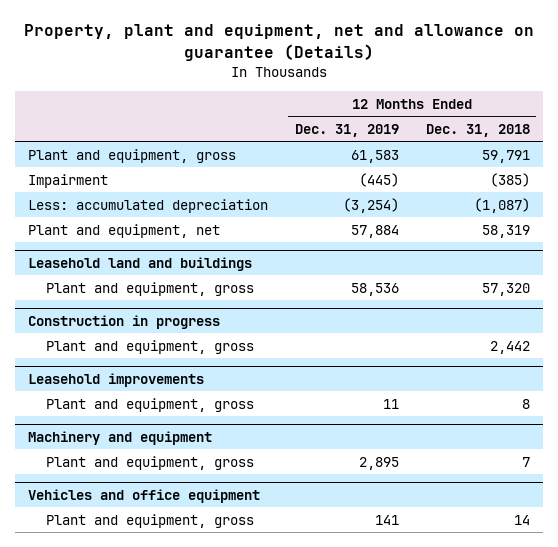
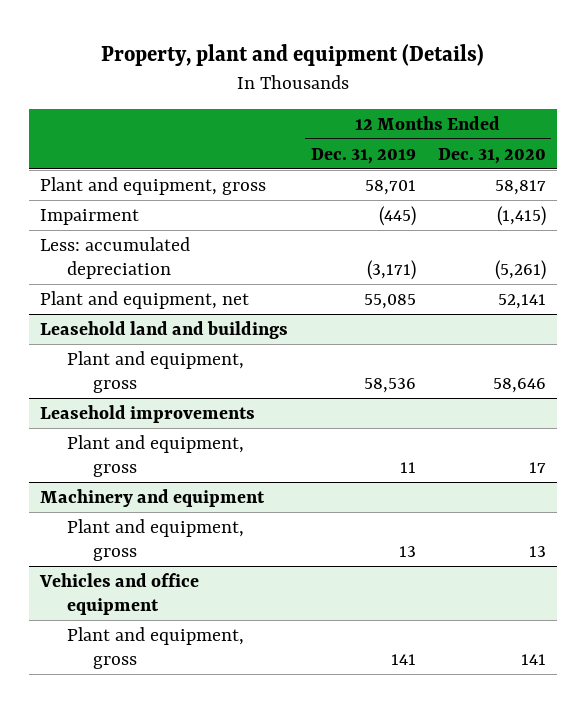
[23,24,534,62] Property, plant and equipment, net and allowance on guarantee (Details) -> [101,44,485,67] Property, plant and equipment (Details)
[425,123,530,137] Dec. 31, 2018 -> none
none -> [437,147,546,164] Dec. 31, 2020
[350,149,399,163] 61,583 -> [364,179,416,195] 58,701
[342,197,399,213] (3,254) -> [366,259,416,280] (3,171)
[350,224,399,238] 57,884 -> [363,293,416,309] 55,085
[27,314,220,329] Construction in progress -> none
[45,339,254,354] Plant and equipment, gross -> none
[358,456,399,470] 2,895 -> [398,545,416,557] 13

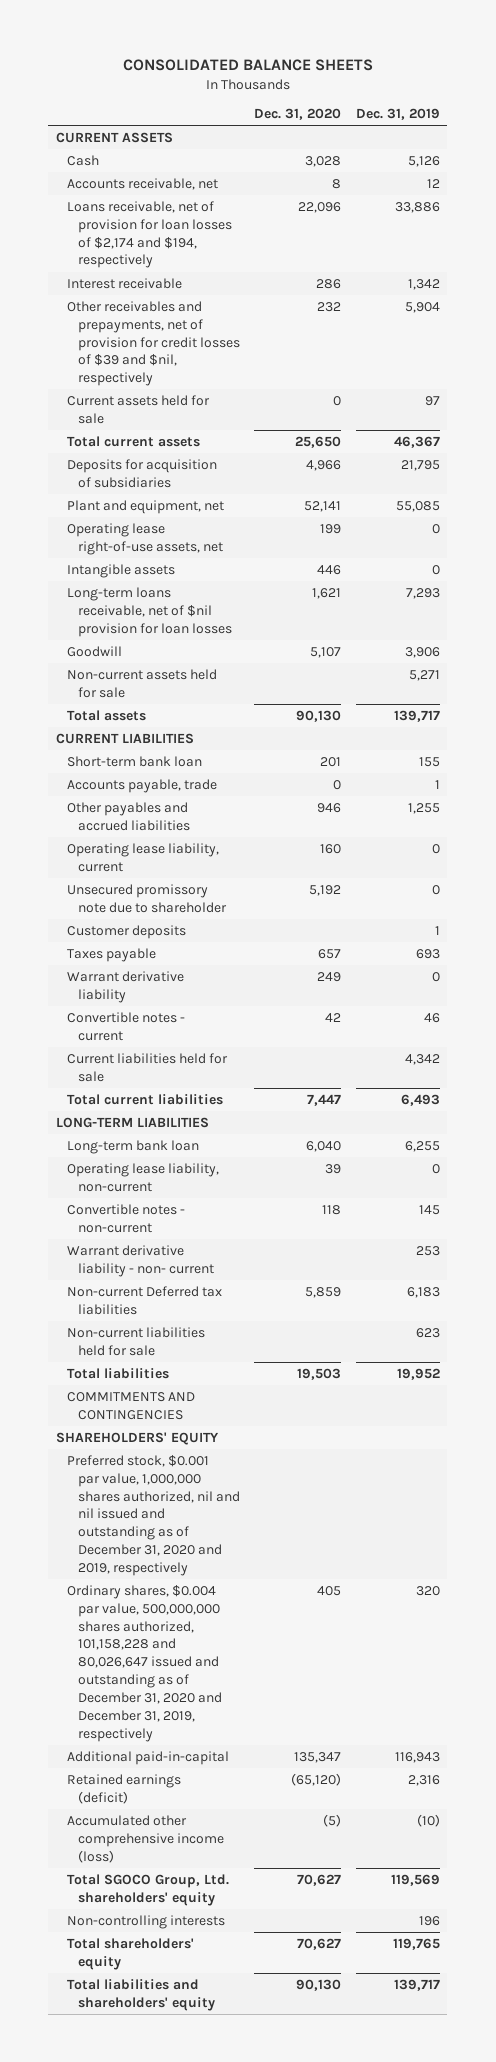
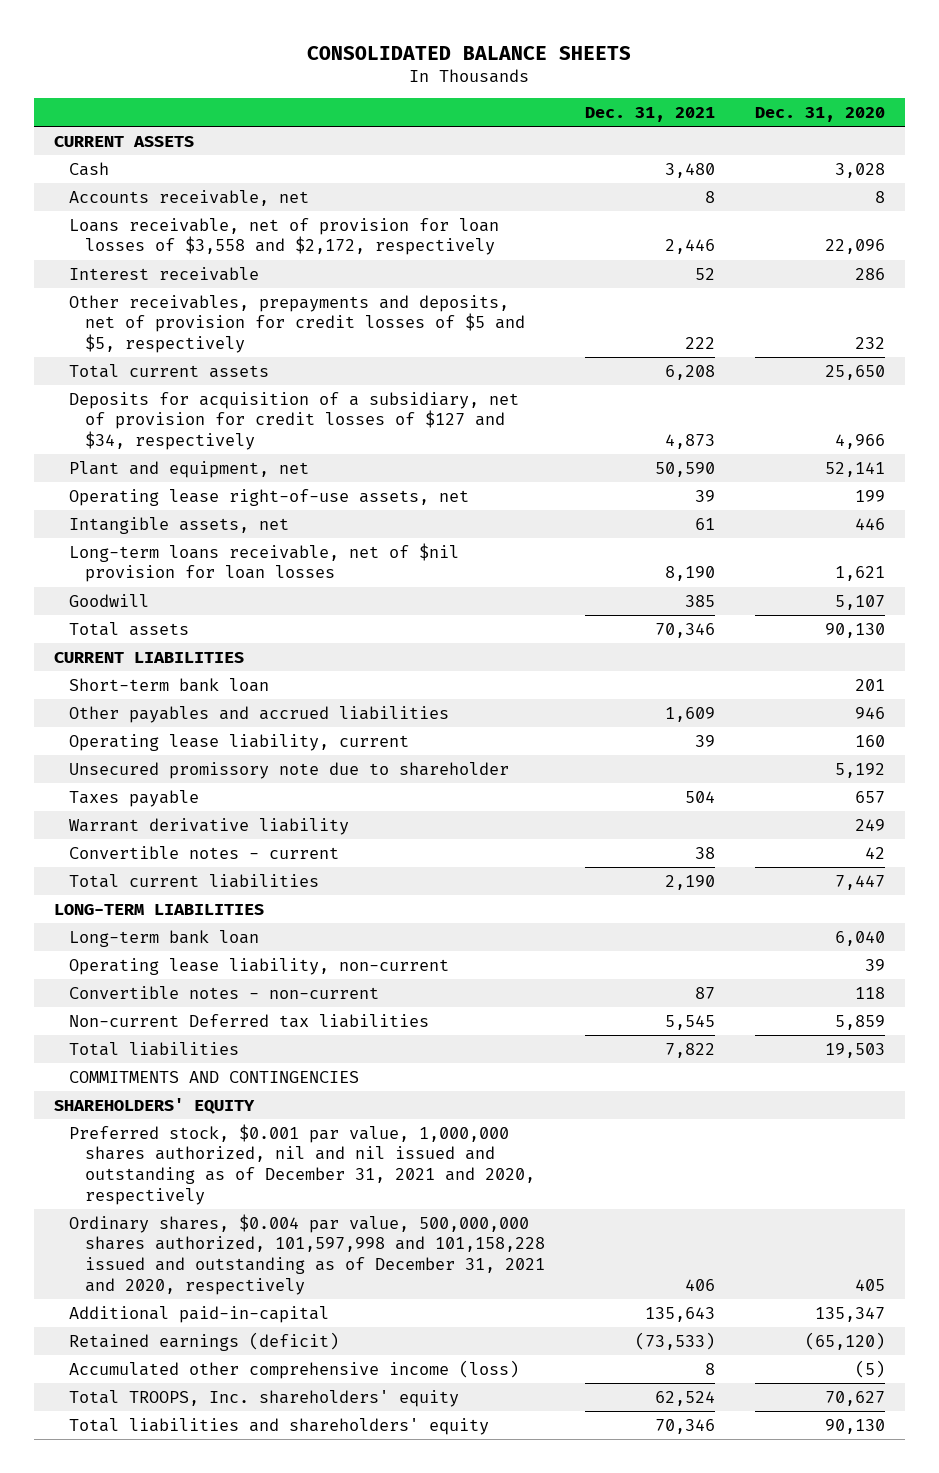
[356,108,441,121] Dec. 31, 2019 -> none
none -> [584,106,715,122] Dec. 31, 2021
[66,200,232,269] Loans receivable, net of provision for loan losses of $2,174 and $194, respectively -> [69,217,500,256] Loans receivable, net of provision for loan losses of $3,558 and $2,172, respectively
[66,394,210,424] Current assets held for sale -> none
[66,300,240,387] Other receivables and prepayments, net of provision for credit losses of $39 and $nil, respectively -> [69,294,526,354] Other receivables, prepayments and deposits, net of provision for credit losses of $5 and $5, respectively
[66,458,217,488] Deposits for acquisition of subsidiaries -> [69,391,520,451] Deposits for acquisition of a subsidiary, net of provision for credit losses of $127 and $34, respectively
[66,563,175,578] Intangible assets -> [69,516,290,534] Intangible assets, net
[66,668,217,698] Non-current assets held for sale -> none
[66,778,217,793] Accounts payable, trade -> none
[66,924,186,939] Customer deposits -> none
[66,1052,228,1082] Current liabilities held for sale -> none
[66,1244,214,1277] Warrant derivative liability - non- current -> none
[66,1326,205,1356] Non-current liabilities held for sale -> none
[66,1454,240,1577] Preferred stock, $0.001 par value, 1,000,000 shares authorized, nil and nil issued and outstanding as of December 31, 2020 and 2019, respectively -> [69,1123,536,1206] Preferred stock, $0.001 par value, 1,000,000 shares authorized, nil and nil issued and outstanding as of December 31, 2021 and 2020, respectively
[66,1584,222,1742] Ordinary shares, $0.004 par value, 500,000,000 shares authorized, 101,158,228 and 80,026,647 issued and outstanding as of December 31, 2020 and December 31, 2019, respectively -> [69,1213,546,1296] Ordinary shares, $0.004 par value, 500,000,000 shares authorized, 101,597,998 and 101,158,228 issued and outstanding as of December 31, 2021 and 2020, respectively
[66,1914,225,1929] Non-controlling interests -> none
[66,1937,194,1970] Total shareholders' equity -> none
[66,1873,229,1906] Total SGOCO Group, Ltd. shareholders' equity -> [69,1389,460,1407] Total TROOPS, Inc. shareholders' equity

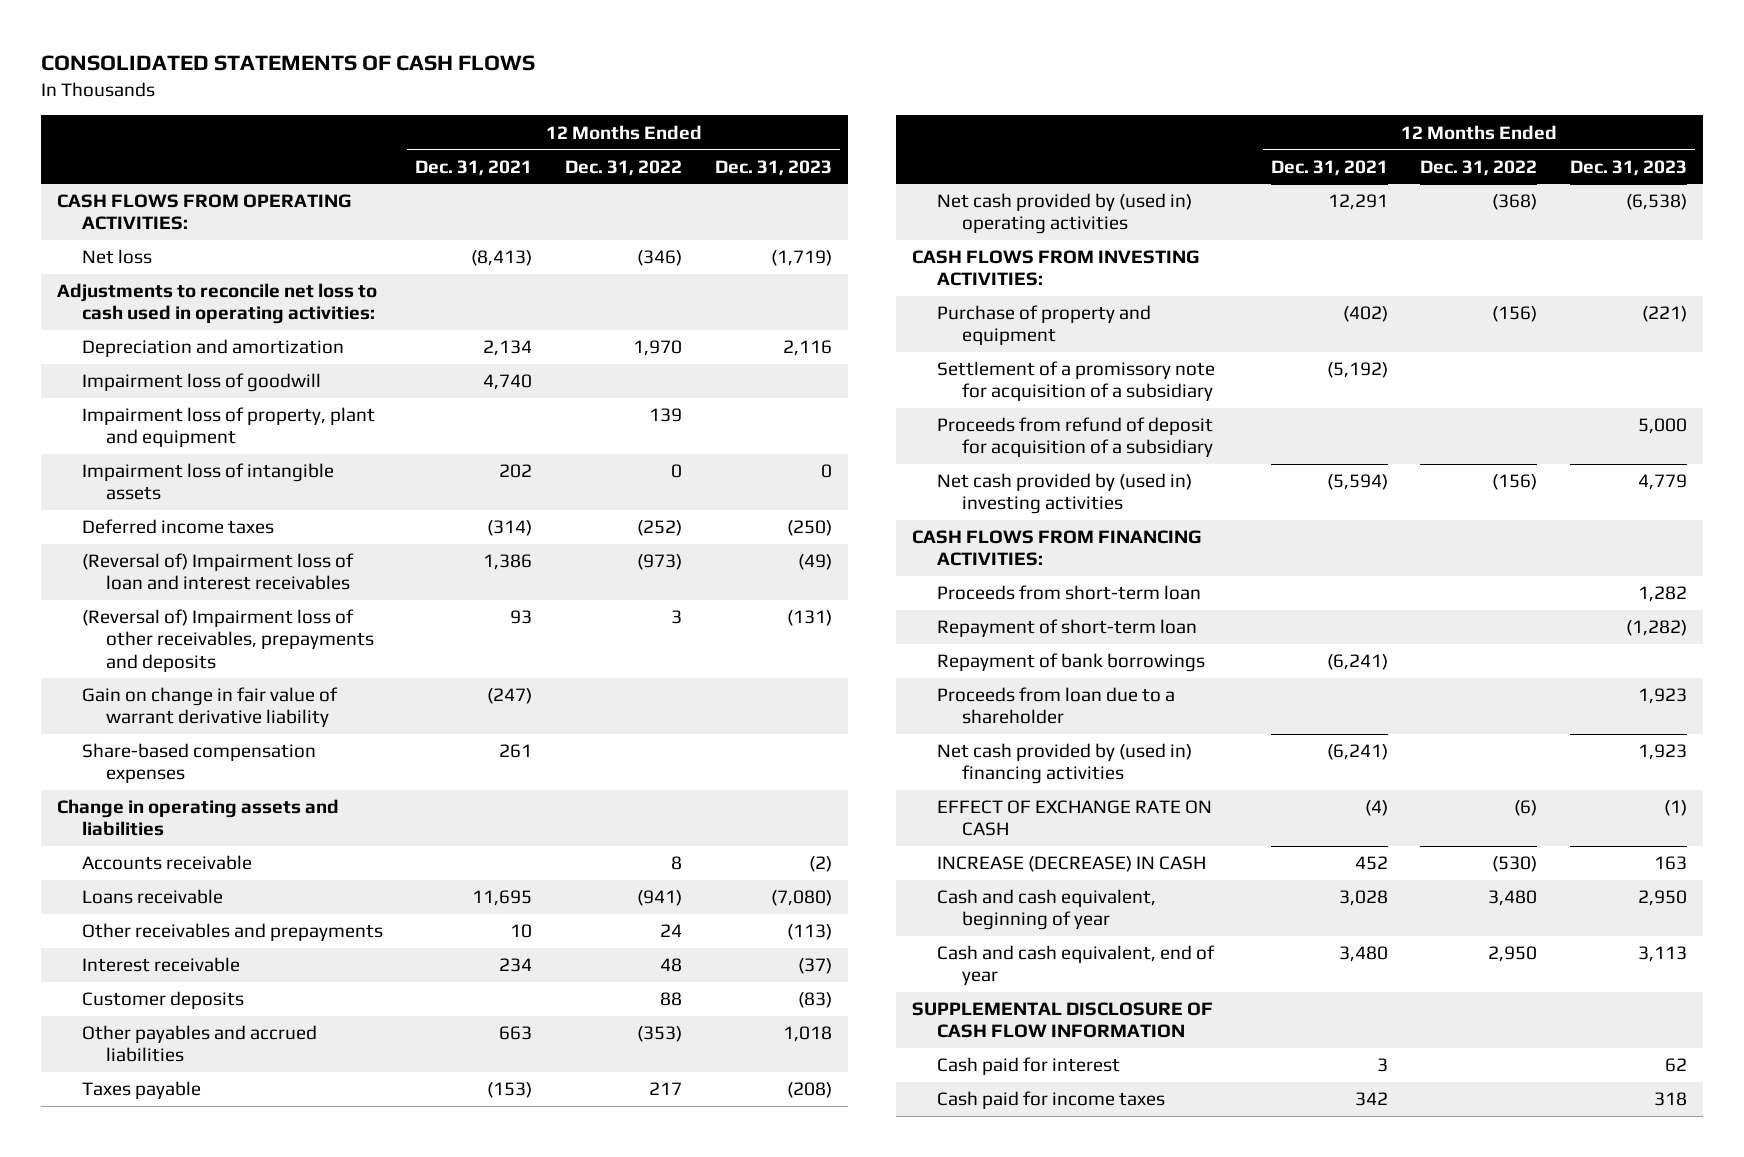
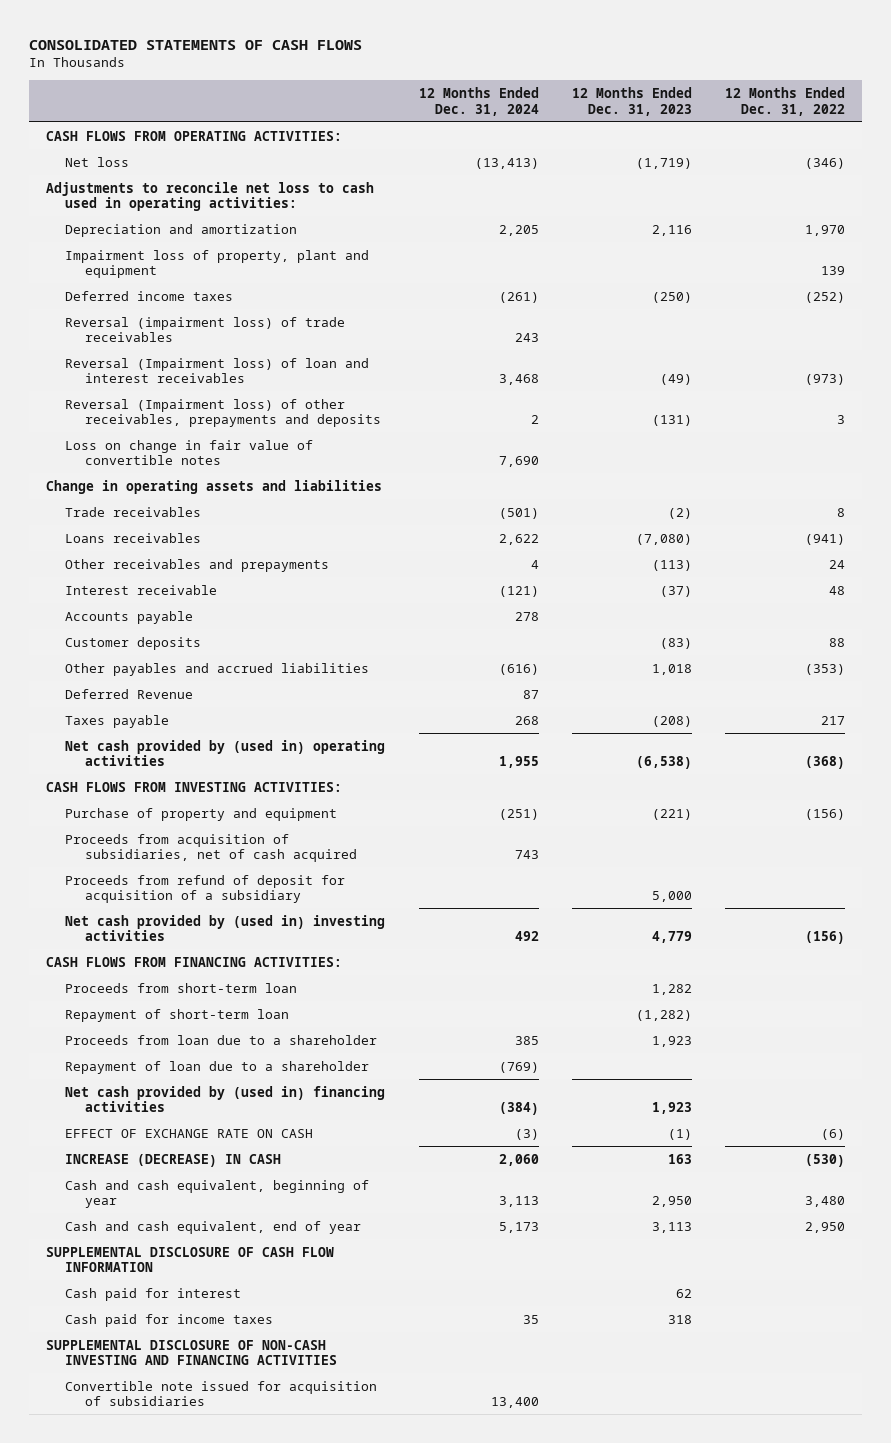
[415,159,533,176] Dec. 31, 2021 -> none
none -> [418,86,539,116] 12 Months Ended Dec. 31, 2024
[81,373,321,393] Impairment loss of goodwill -> none
[81,463,334,501] Impairment loss of intangible assets -> none
[81,687,338,728] Gain on change in fair value of warrant derivative liability -> none
[81,743,316,784] Share-based compensation expenses -> none
none -> [65,316,346,343] Reversal (impairment loss) of trade receivables
[81,553,354,591] (Reversal of) Impairment loss of loan and interest receivables -> [65,357,370,384] Reversal (Impairment loss) of loan and interest receivables
[81,609,375,672] (Reversal of) Impairment loss of other receivables, prepayments and deposits -> [65,398,381,428] Reversal (Impairment loss) of other receivables, prepayments and deposits
none -> [65,439,314,466] Loss on change in fair value of convertible notes
[81,855,252,871] Accounts receivable -> [65,506,202,517] Trade receivables
[81,889,223,905] Loans receivable -> [65,532,202,543] Loans receivables
none -> [65,610,194,624] Accounts payable
none -> [65,688,194,699] Deferred Revenue
[937,361,1216,402] Settlement of a promissory note for acquisition of a subsidiary -> none
none -> [65,833,357,863] Proceeds from acquisition of subsidiaries, net of cash acquired
[937,653,1206,673] Repayment of bank borrowings -> none
none -> [65,1060,370,1074] Repayment of loan due to a shareholder
none -> [45,1339,338,1366] SUPPLEMENTAL DISCLOSURE OF NON-CASH INVESTING AND FINANCING ACTIVITIES
none -> [65,1380,378,1407] Convertible note issued for acquisition of subsidiaries

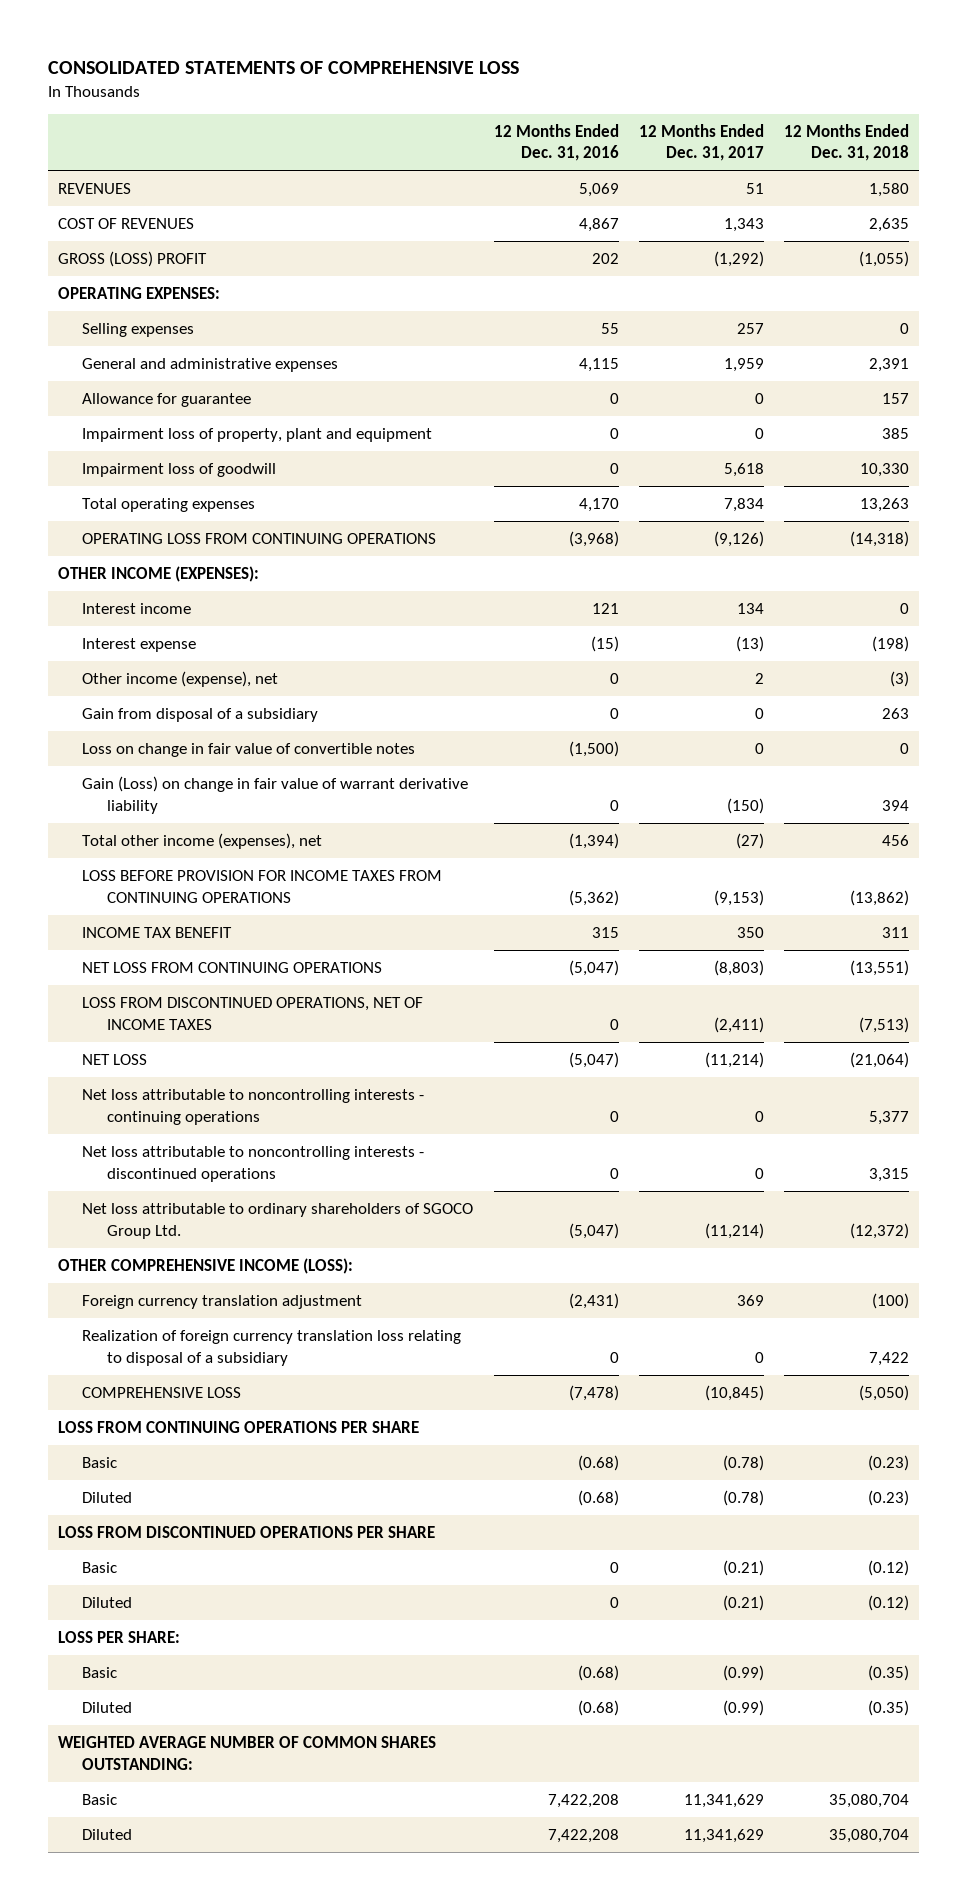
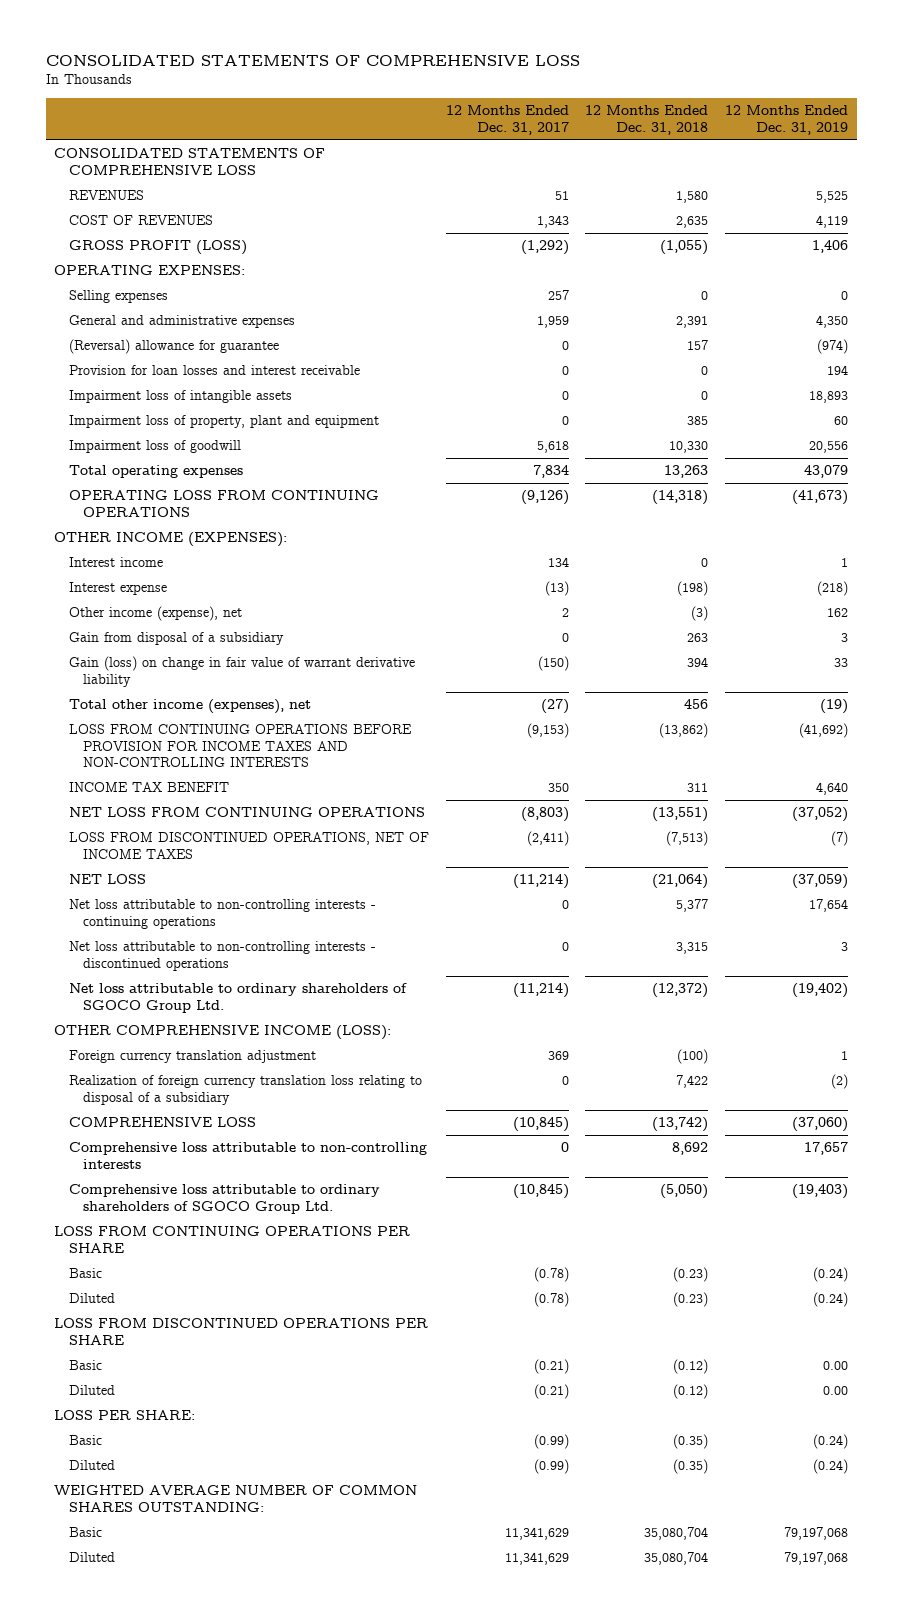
[493,123,619,162] 12 Months Ended Dec. 31, 2016 -> none
none -> [725,105,849,135] 12 Months Ended Dec. 31, 2019
none -> [54,148,326,175] CONSOLIDATED STATEMENTS OF COMPREHENSIVE LOSS
[58,250,208,267] GROSS (LOSS) PROFIT -> [68,240,247,256] GROSS PROFIT (LOSS)
[82,392,252,407] Allowance for guarantee -> [68,339,279,355] (Reversal) allowance for guarantee
none -> [68,365,360,376] Provision for loan losses and interest receivable
none -> [68,390,292,404] Impairment loss of intangible assets
[82,742,416,757] Loss on change in fair value of convertible notes -> none
[82,775,469,814] Gain (Loss) on change in fair value of warrant derivative liability -> [68,656,415,687] Gain (loss) on change in fair value of warrant derivative liability
[82,869,443,903] LOSS BEFORE PROVISION FOR INCOME TAXES FROM CONTINUING OPERATIONS -> [68,724,412,768] LOSS FROM CONTINUING OPERATIONS BEFORE PROVISION FOR INCOME TAXES AND NON-CONTROLLING INTERESTS
[82,1088,425,1125] Net loss attributable to noncontrolling interests - continuing operations -> [68,899,376,929] Net loss attributable to non-controlling interests - continuing operations
[82,1145,425,1182] Net loss attributable to noncontrolling interests - discontinued operations -> [68,941,376,971] Net loss attributable to non-controlling interests - discontinued operations
[858,1384,909,1401] (5,050) -> [652,1117,709,1133] (13,742)
none -> [68,1142,427,1169] Comprehensive loss attributable to non-controlling interests
none -> [68,1184,380,1214] Comprehensive loss attributable to ordinary shareholders of SGOCO Group Ltd.

